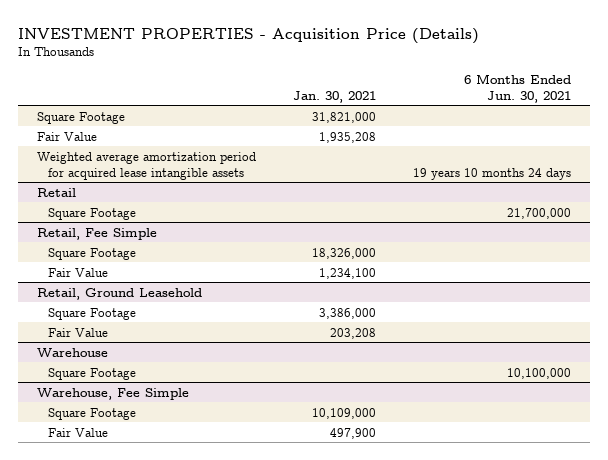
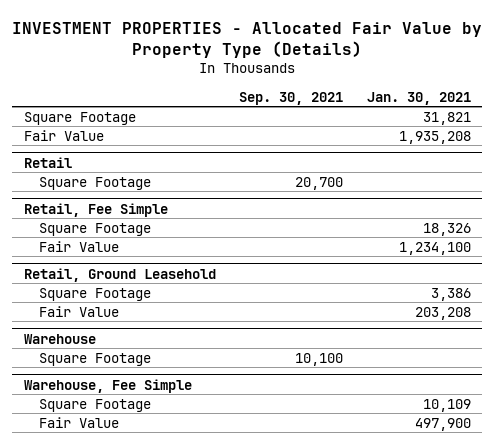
[18,27,480,44] INVESTMENT PROPERTIES - Acquisition Price (Details) -> [12,21,483,58] INVESTMENT PROPERTIES - Allocated Fair Value by Property Type (Details)
[464,73,572,103] 6 Months Ended Jun. 30, 2021 -> none
none -> [239,91,344,105] Sep. 30, 2021
[312,111,377,123] 31,821,000 -> [422,111,471,125] 31,821
[36,151,256,180] Weighted average amortization period for acquired lease intangible assets -> none
[312,247,377,259] 18,326,000 -> [422,222,471,236] 18,326
[319,307,377,319] 3,386,000 -> [430,287,471,301] 3,386
[312,407,377,419] 10,109,000 -> [422,398,471,412] 10,109

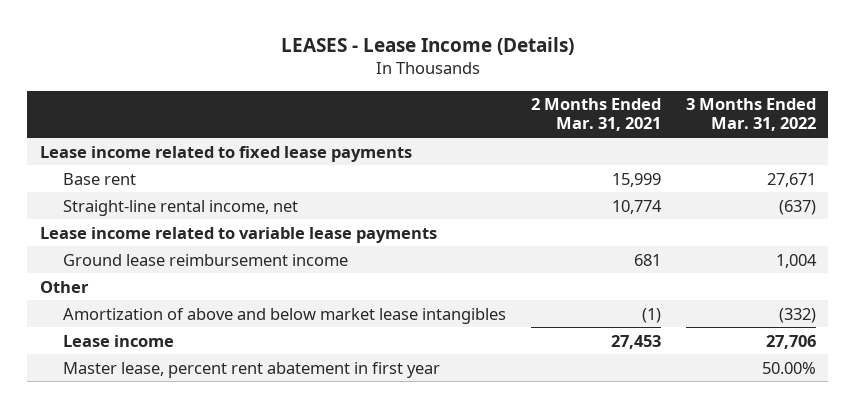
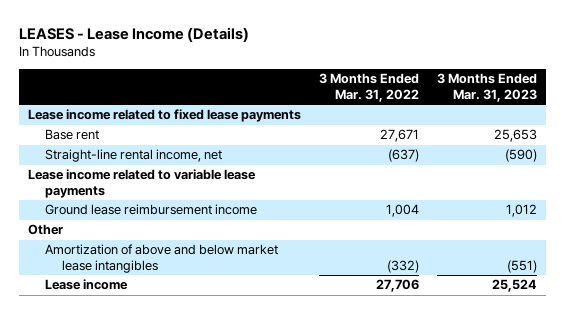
[530,98,661,132] 2 Months Ended Mar. 31, 2021 -> none
none -> [436,73,537,103] 3 Months Ended Mar. 31, 2023
[62,361,440,378] Master lease, percent rent abatement in first year -> none

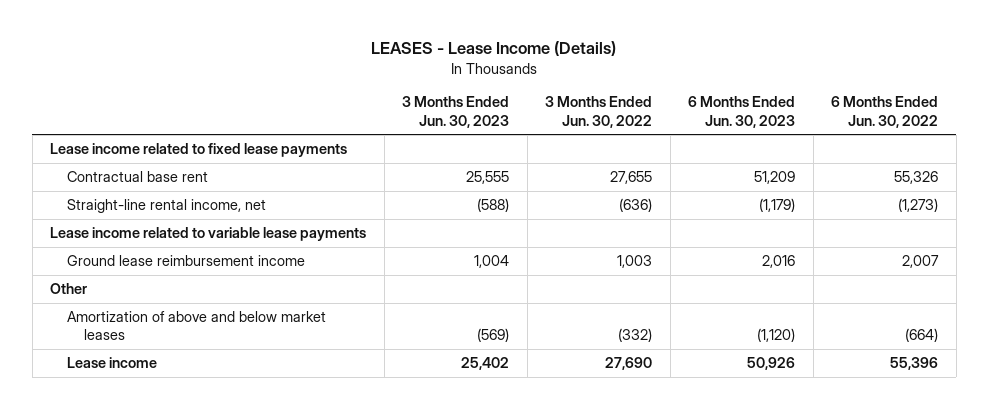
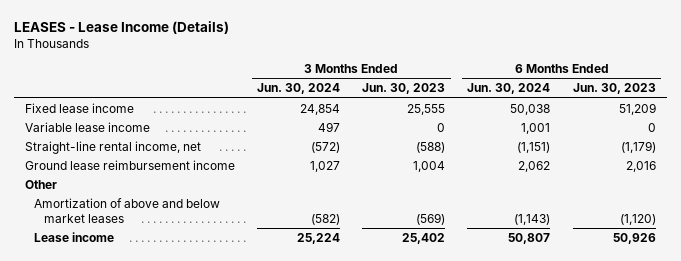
[545,96,653,128] 3 Months Ended Jun. 30, 2022 -> none
[831,96,939,128] 6 Months Ended Jun. 30, 2022 -> none
none -> [257,83,341,95] Jun. 30, 2024
none -> [467,83,551,95] Jun. 30, 2024
[50,143,348,158] Lease income related to fixed lease payments -> none
[67,171,209,183] Contractual base rent -> [24,102,134,113] Fixed lease income
none -> [24,121,150,132] Variable lease income
[50,227,367,242] Lease income related to variable lease payments -> none

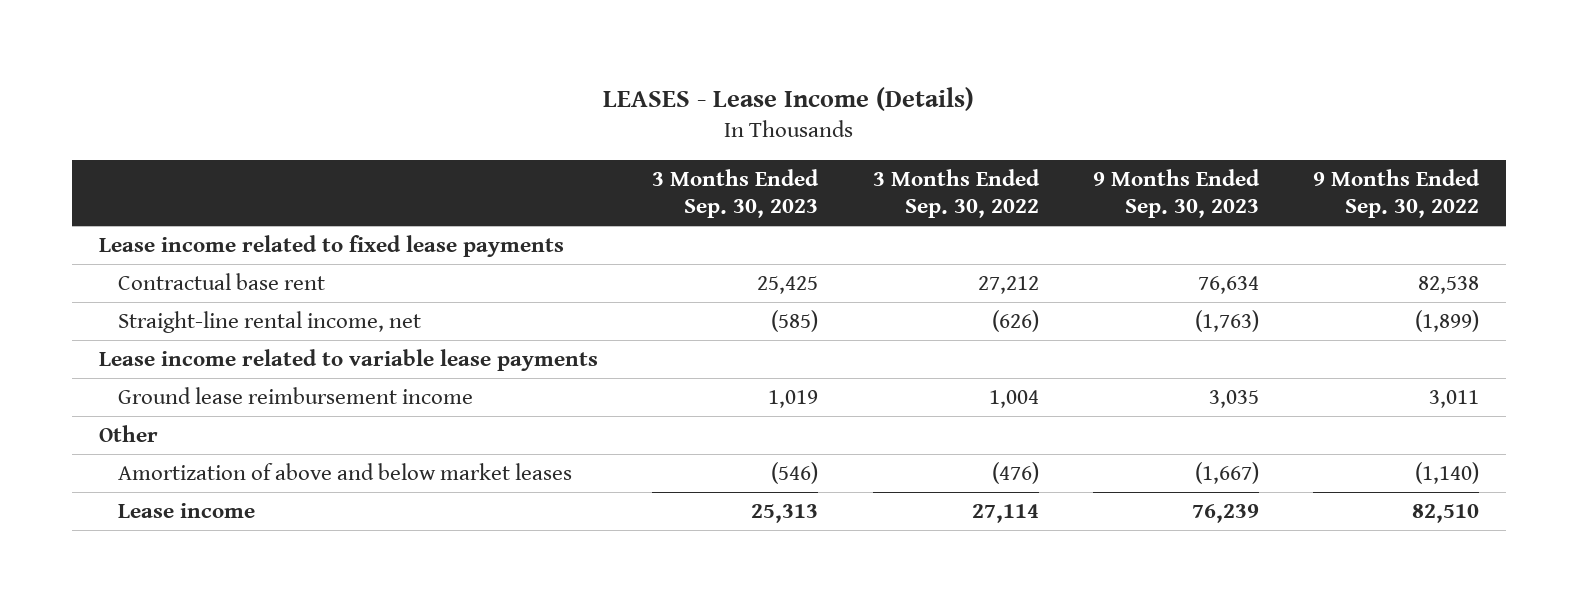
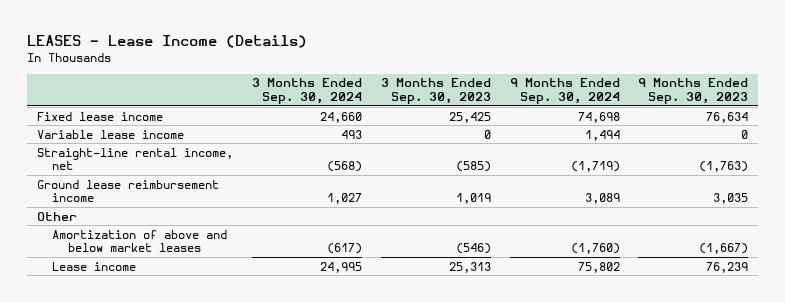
[872,169,1040,219] 3 Months Ended Sep. 30, 2022 -> none
[1313,169,1481,219] 9 Months Ended Sep. 30, 2022 -> none
none -> [251,78,362,105] 3 Months Ended Sep. 30, 2024
none -> [509,78,620,105] 9 Months Ended Sep. 30, 2024
[98,235,564,258] Lease income related to fixed lease payments -> none
[117,273,325,291] Contractual base rent -> [36,111,163,121] Fixed lease income
none -> [36,129,184,139] Variable lease income
[98,349,598,372] Lease income related to variable lease payments -> none

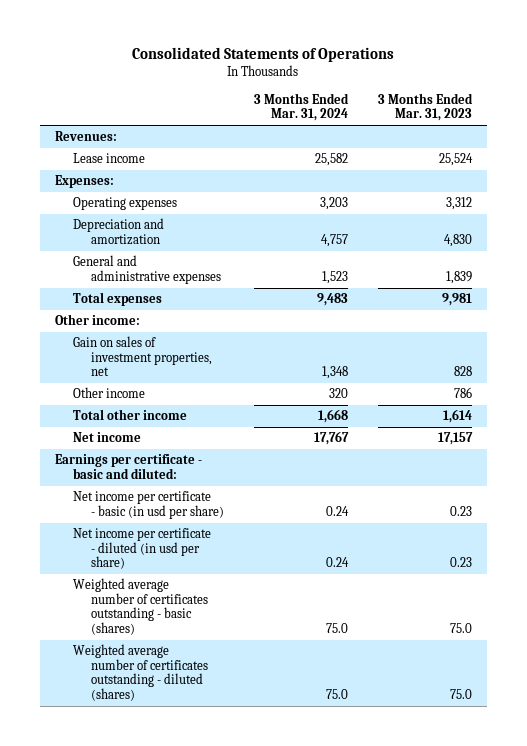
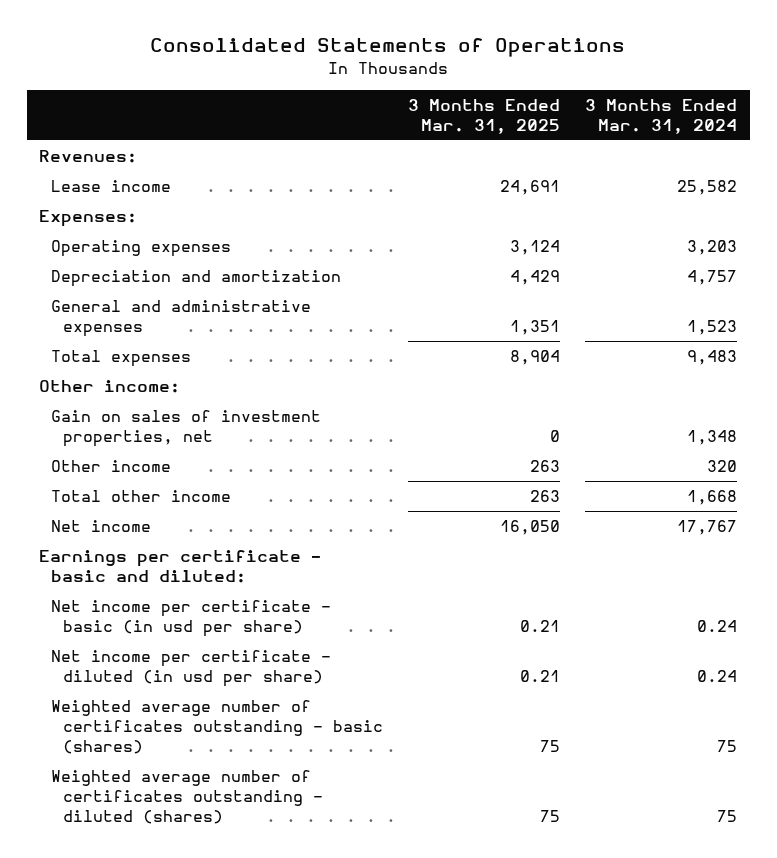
[377,92,473,122] 3 Months Ended Mar. 31, 2023 -> none
none -> [408,98,561,134] 3 Months Ended Mar. 31, 2025
[326,622,349,633] 75.0 -> [717,739,738,752] 75
[326,688,349,699] 75.0 -> [717,809,738,822] 75

